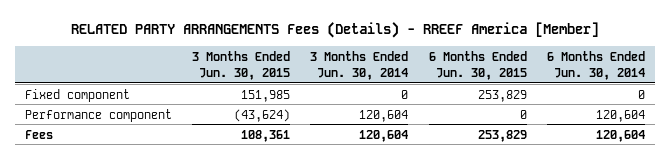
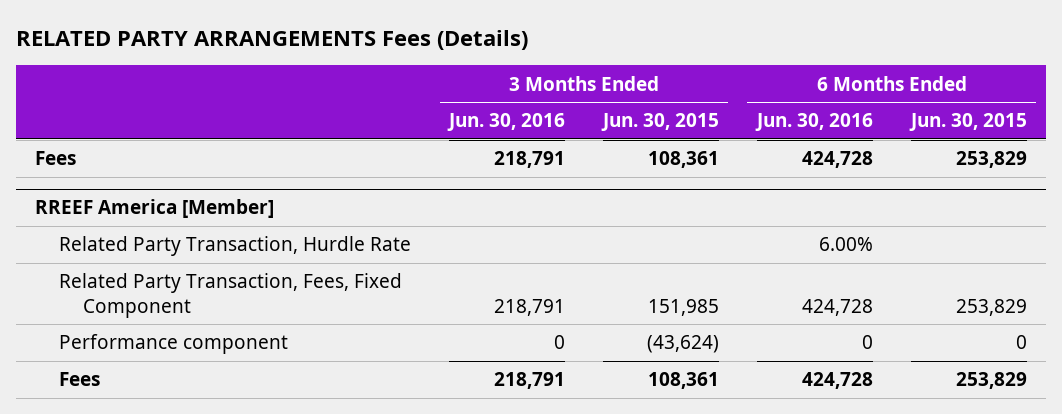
[70,22,599,39] RELATED PARTY ARRANGEMENTS Fees (Details) - RREEF America [Member] -> [16,30,529,51] RELATED PARTY ARRANGEMENTS Fees (Details)
[310,50,409,80] 3 Months Ended Jun. 30, 2014 -> none
[546,50,645,80] 6 Months Ended Jun. 30, 2014 -> none
none -> [446,113,565,132] Jun. 30, 2016
none -> [754,113,873,132] Jun. 30, 2016
none -> [35,151,77,166] Fees
none -> [35,199,275,219] RREEF America [Member]
none -> [59,236,412,257] Related Party Transaction, Hurdle Rate
[25,88,131,102] Fixed component -> [59,273,403,318] Related Party Transaction, Fees, Fixed Component

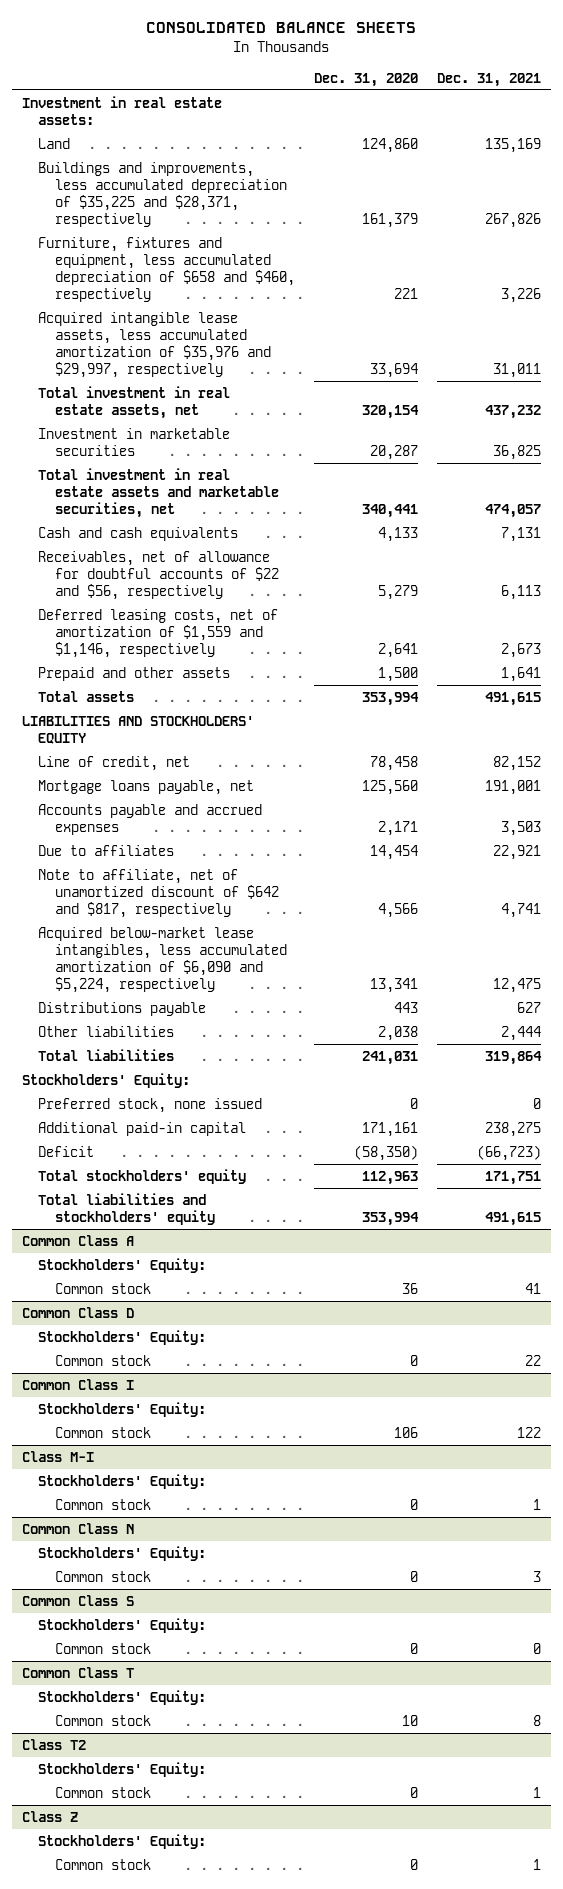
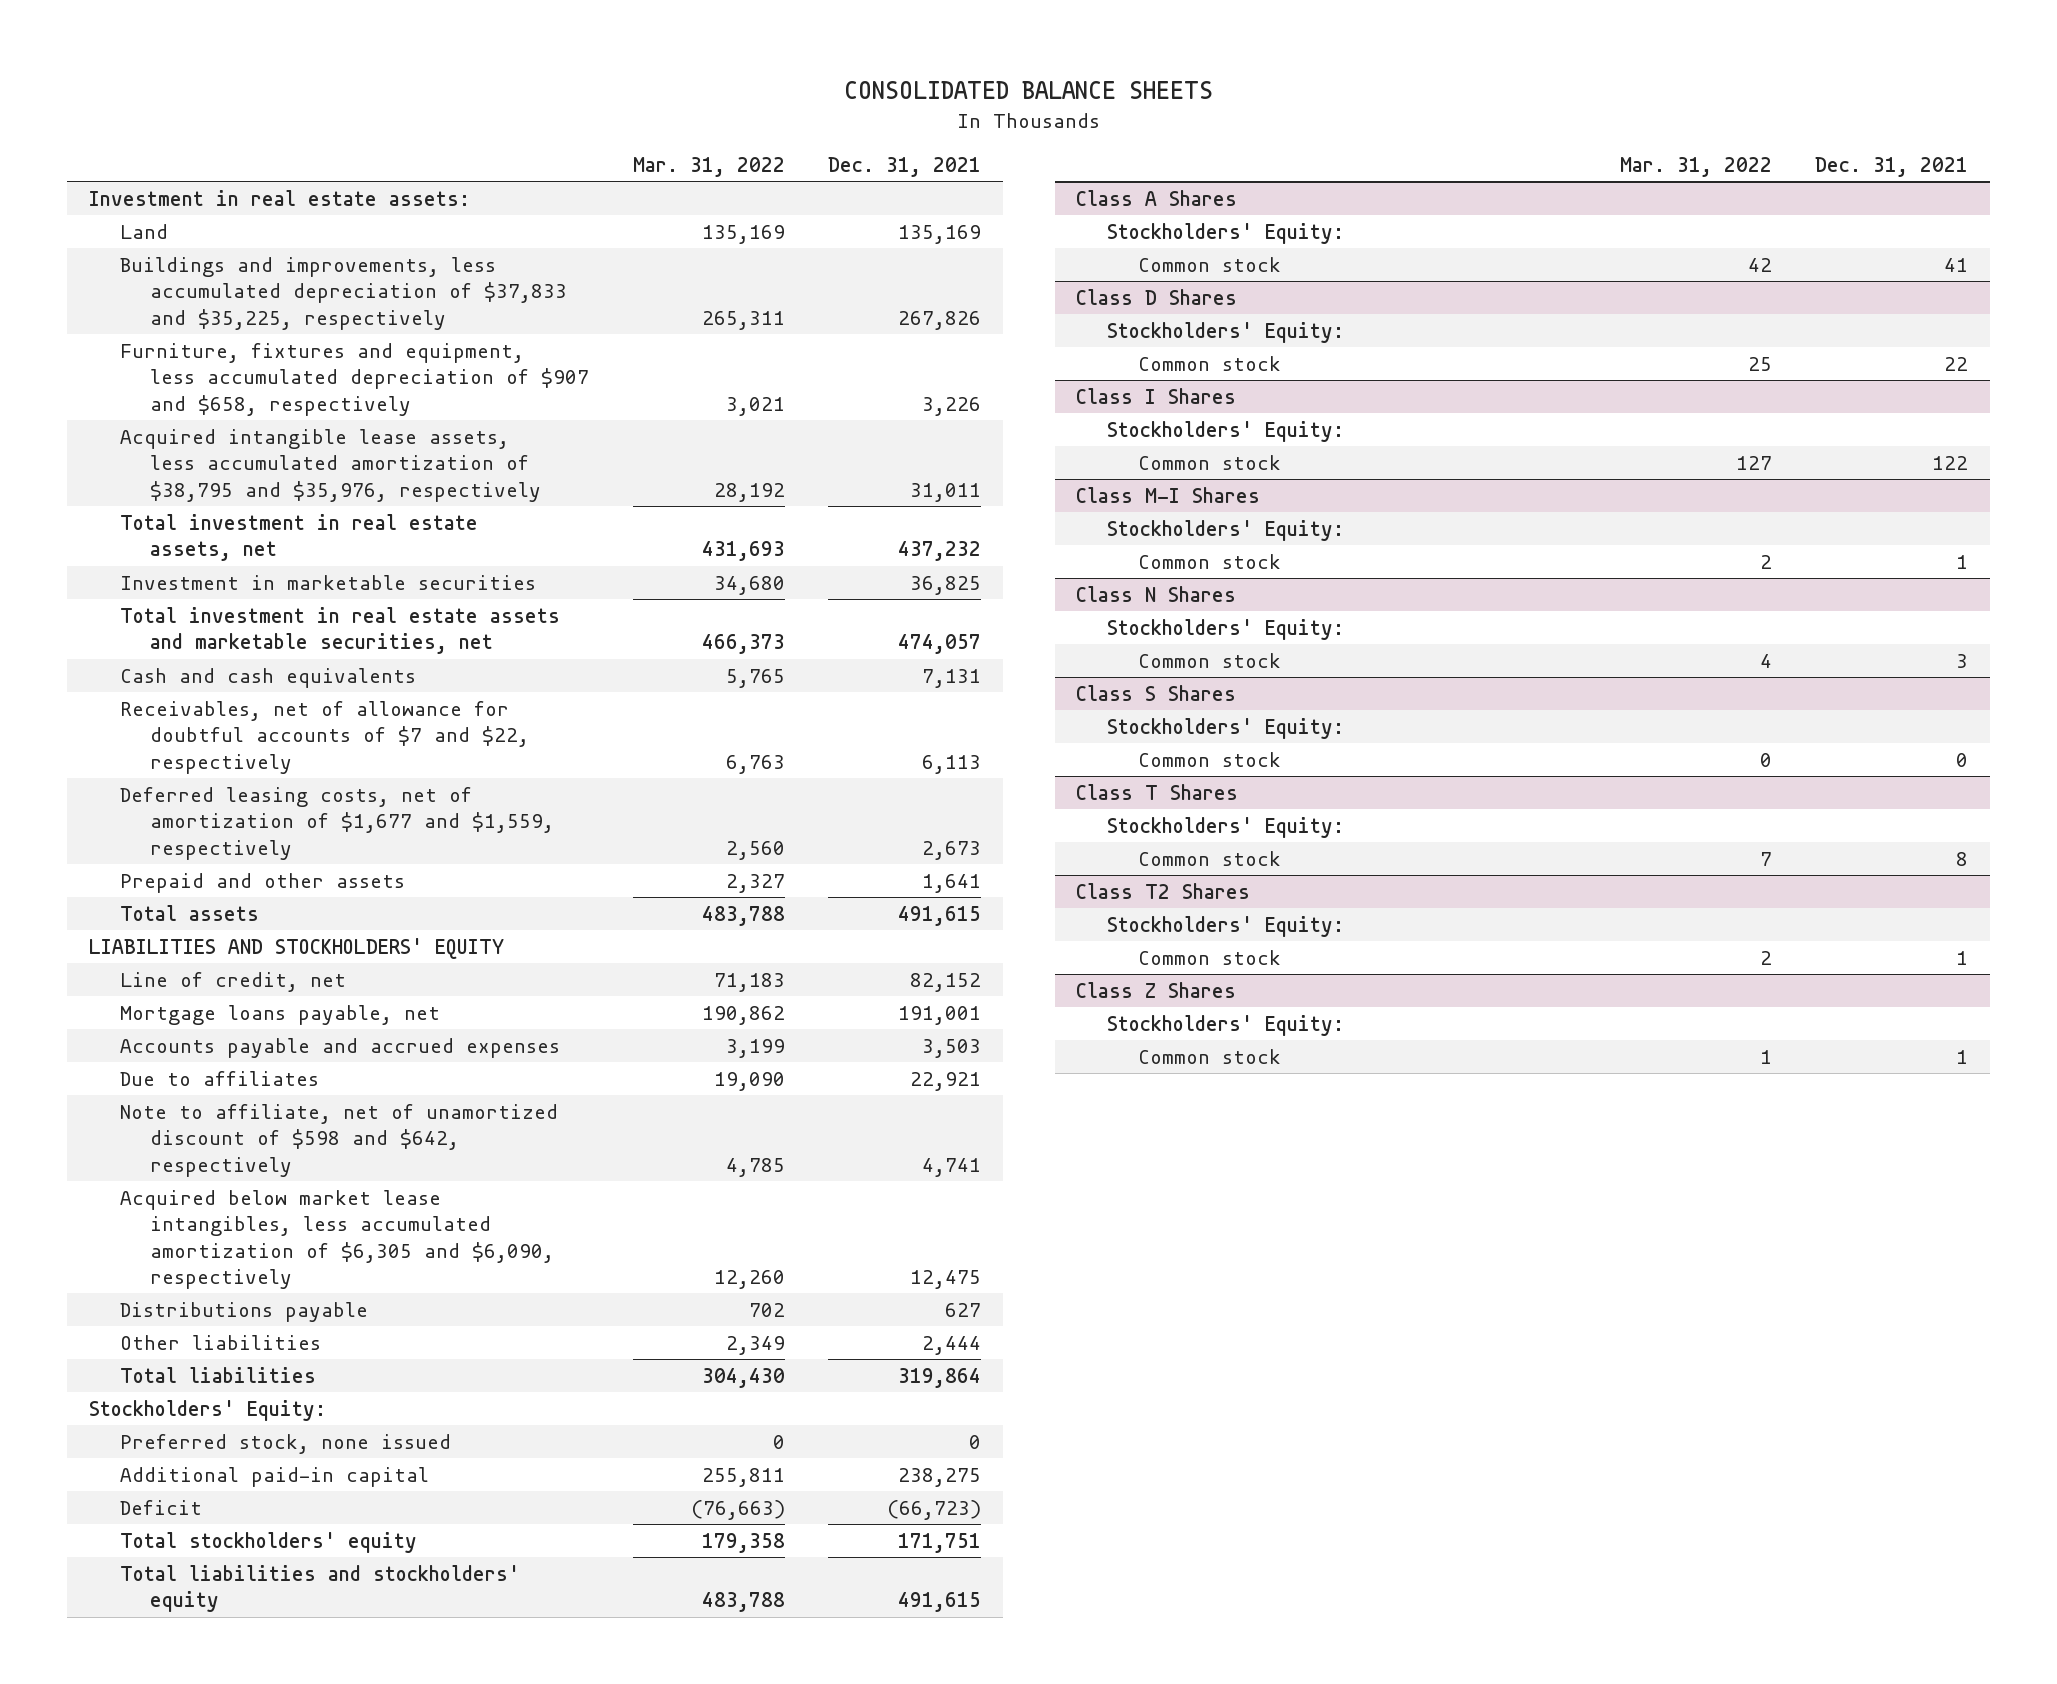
[313,72,418,87] Dec. 31, 2020 -> none
none -> [632,156,785,177] Mar. 31, 2022
[38,161,287,228] Buildings and improvements, less accumulated depreciation of $35,225 and $28,371, respectively -> [119,256,568,330] Buildings and improvements, less accumulated depreciation of $37,833 and $35,225, respectively
[38,236,295,303] Furniture, fixtures and equipment, less accumulated depreciation of $658 and $460, respectively -> [119,342,590,416] Furniture, fixtures and equipment, less accumulated depreciation of $907 and $658, respectively
[38,311,271,379] Acquired intangible lease assets, less accumulated amortization of $35,976 and $29,997, respectively -> [119,428,542,502] Acquired intangible lease assets, less accumulated amortization of $38,795 and $35,976, respectively
[38,550,279,601] Receivables, net of allowance for doubtful accounts of $22 and $56, respectively -> [119,700,530,774] Receivables, net of allowance for doubtful accounts of $7 and $22, respectively
[38,608,279,659] Deferred leasing costs, net of amortization of $1,559 and $1,146, respectively -> [119,786,555,860] Deferred leasing costs, net of amortization of $1,677 and $1,559, respectively
[38,868,279,919] Note to affiliate, net of unamortized discount of $642 and $817, respectively -> [119,1103,558,1177] Note to affiliate, net of unamortized discount of $598 and $642, respectively
[38,926,287,994] Acquired below-market lease intangibles, less accumulated amortization of $6,090 and $5,224, respectively -> [119,1189,555,1290] Acquired below market lease intangibles, less accumulated amortization of $6,305 and $6,090, respectively
[21,1234,134,1246] Common Class A -> [1076,189,1238,206] Class A Shares
[21,1306,134,1318] Common Class D -> [1076,288,1238,305] Class D Shares
[21,1378,134,1390] Common Class I -> [1076,387,1237,404] Class I Shares
[21,1450,94,1462] Class M-I -> [1076,486,1261,503] Class M-I Shares
[21,1522,134,1534] Common Class N -> [1076,585,1237,602] Class N Shares
[21,1594,134,1606] Common Class S -> [1076,684,1237,701] Class S Shares
[21,1666,134,1678] Common Class T -> [1076,783,1239,800] Class T Shares
[21,1738,86,1750] Class T2 -> [1076,882,1251,899] Class T2 Shares
[21,1810,78,1822] Class Z -> [1076,981,1237,998] Class Z Shares

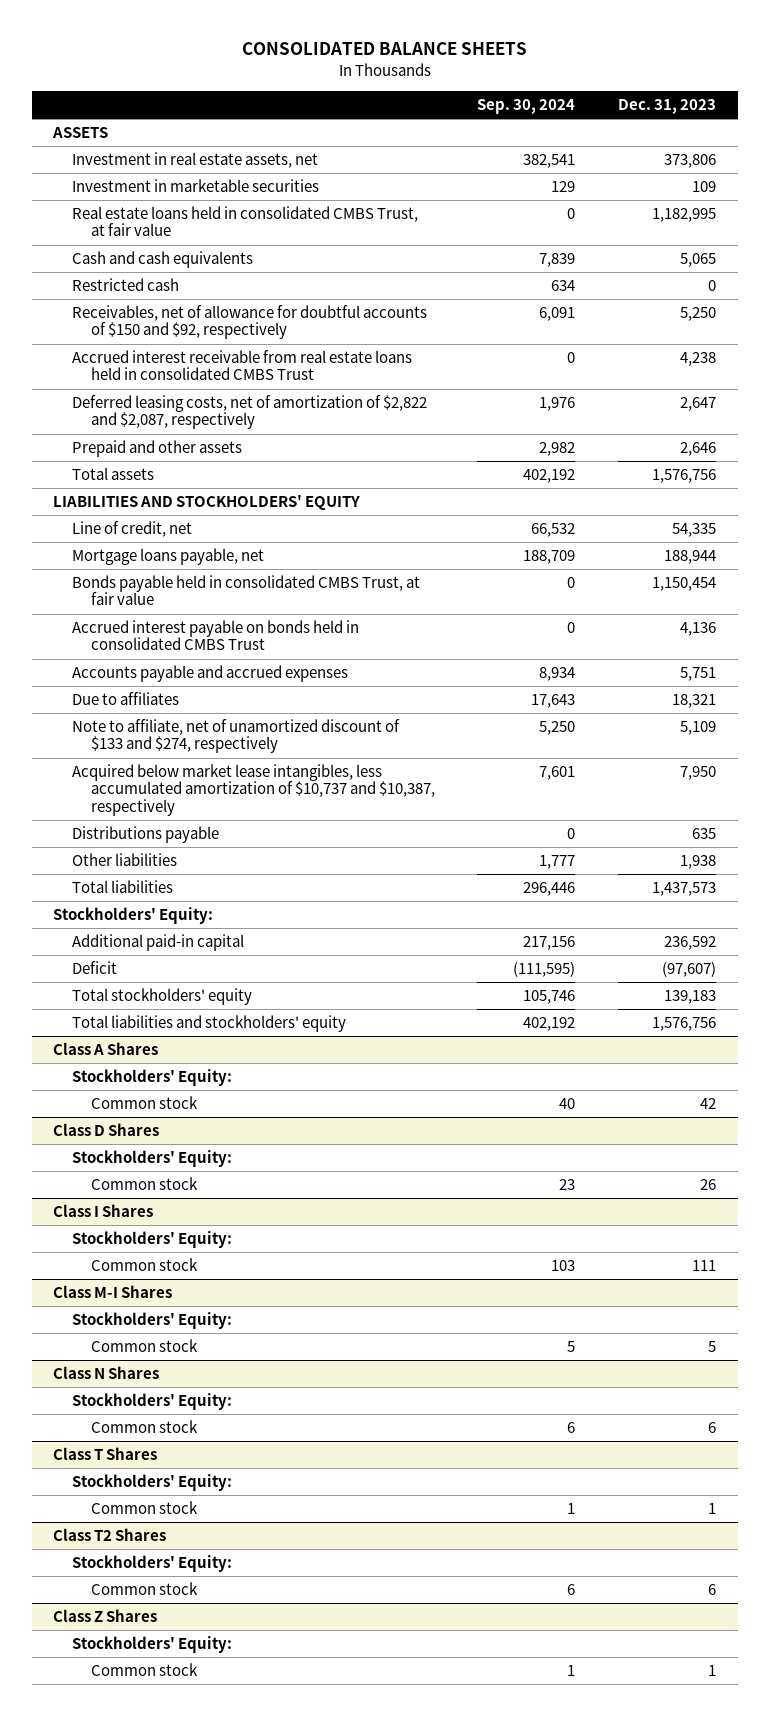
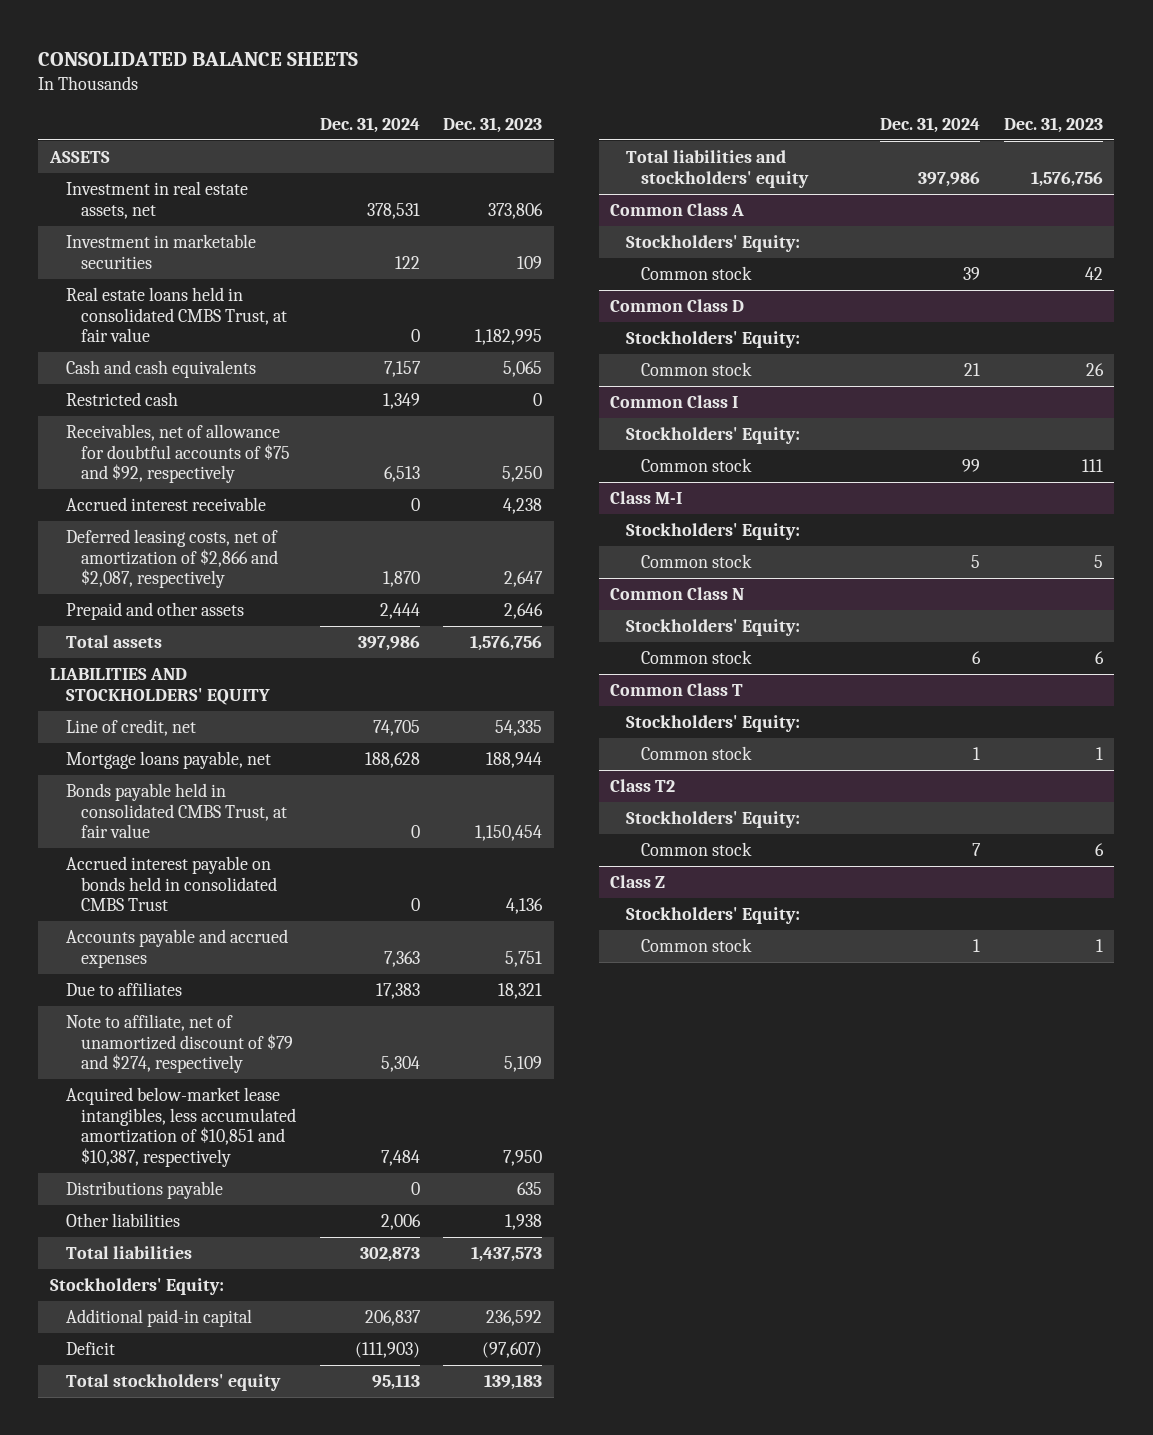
[477,98,576,114] Sep. 30, 2024 -> none
none -> [319,116,420,133] Dec. 31, 2024
[72,305,428,340] Receivables, net of allowance for doubtful accounts of $150 and $92, respectively -> [65,424,291,484] Receivables, net of allowance for doubtful accounts of $75 and $92, respectively
[72,350,413,381] Accrued interest receivable from real estate loans held in consolidated CMBS Trust -> [65,497,266,512] Accrued interest receivable
[72,395,428,430] Deferred leasing costs, net of amortization of $2,822 and $2,087, respectively -> [65,529,279,589] Deferred leasing costs, net of amortization of $2,866 and $2,087, respectively
[72,719,401,754] Note to affiliate, net of unamortized discount of $133 and $274, respectively -> [65,1014,294,1074] Note to affiliate, net of unamortized discount of $79 and $274, respectively
[72,764,435,816] Acquired below market lease intangibles, less accumulated amortization of $10,737 and $10,387, respectively -> [65,1087,297,1167] Acquired below-market lease intangibles, less accumulated amortization of $10,851 and $10,387, respectively
[53,1042,159,1056] Class A Shares -> [610,203,745,217] Common Class A
[53,1123,160,1137] Class D Shares -> [610,299,745,313] Common Class D
[53,1204,154,1218] Class I Shares -> [610,395,739,409] Common Class I
[53,1285,173,1299] Class M-I Shares -> [610,491,683,505] Class M-I
[53,1366,160,1380] Class N Shares -> [610,587,745,601] Common Class N
[53,1447,158,1461] Class T Shares -> [610,683,744,697] Common Class T
[53,1528,167,1542] Class T2 Shares -> [610,779,676,793] Class T2
[53,1609,158,1623] Class Z Shares -> [610,875,666,889] Class Z

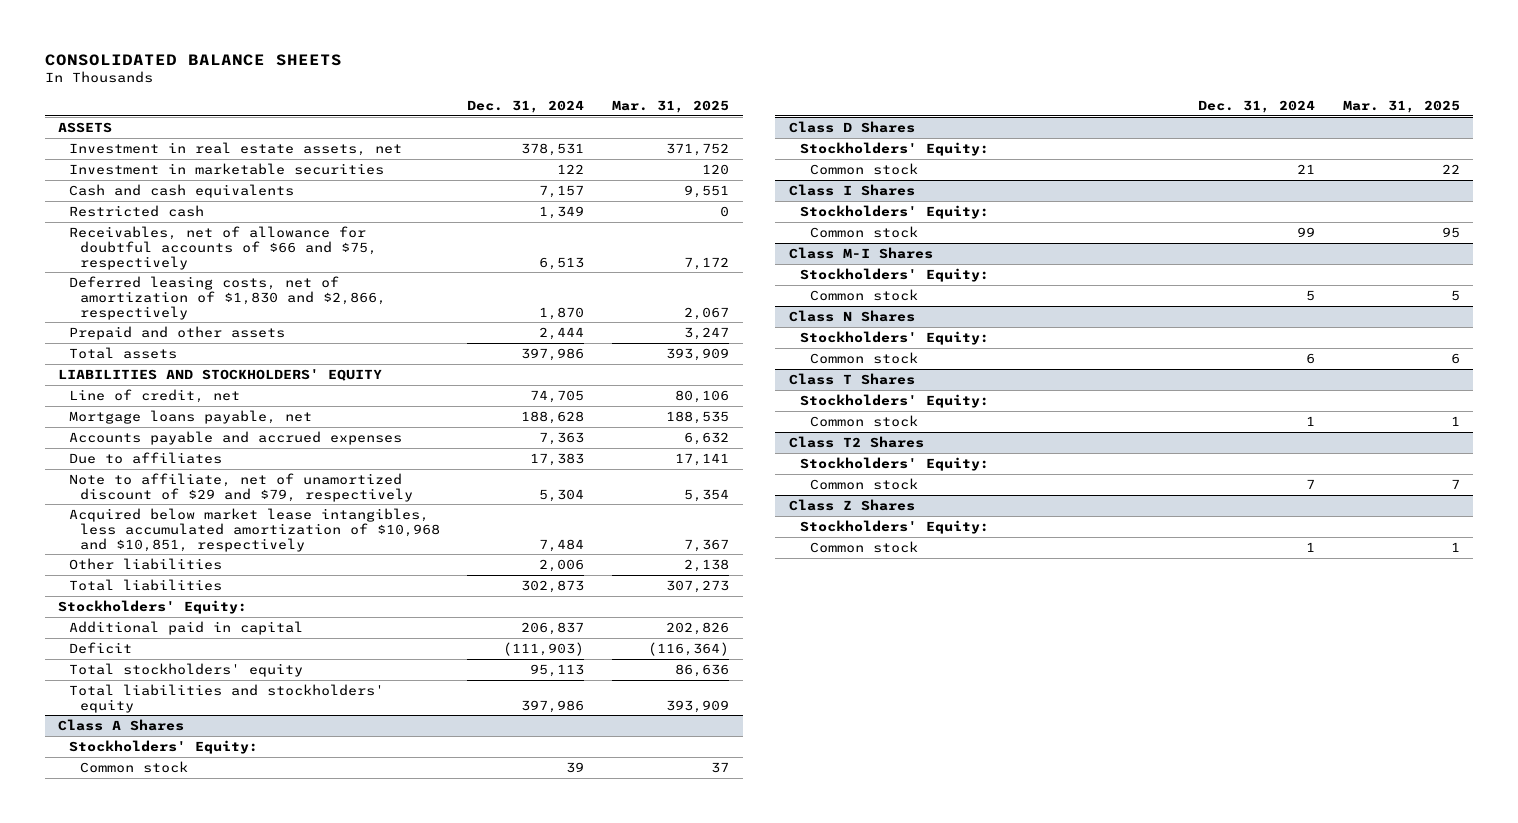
[443,116,543,133] Dec. 31, 2023 -> none
none -> [612,99,730,113] Mar. 31, 2025
[65,287,288,343] Real estate loans held in consolidated CMBS Trust, at fair value -> none
[65,497,266,512] Accrued interest receivable -> none
[65,424,291,484] Receivables, net of allowance for doubtful accounts of $75 and $92, respectively -> [69,225,377,270] Receivables, net of allowance for doubtful accounts of $66 and $75, respectively
[65,529,279,589] Deferred leasing costs, net of amortization of $2,866 and $2,087, respectively -> [69,275,386,320] Deferred leasing costs, net of amortization of $1,830 and $2,866, respectively
[65,783,288,839] Bonds payable held in consolidated CMBS Trust, at fair value -> none
[65,856,278,912] Accrued interest payable on bonds held in consolidated CMBS Trust -> none
[65,1181,223,1200] Distributions payable -> none
[65,1014,294,1074] Note to affiliate, net of unamortized discount of $79 and $274, respectively -> [69,472,413,502] Note to affiliate, net of unamortized discount of $29 and $79, respectively
[65,1087,297,1167] Acquired below-market lease intangibles, less accumulated amortization of $10,851 and $10,387, respectively -> [69,507,440,552] Acquired below market lease intangibles, less accumulated amortization of $10,968 and $10,851, respectively
[65,1309,252,1328] Additional paid-in capital -> [69,620,304,635] Additional paid in capital
[610,203,745,217] Common Class A -> [58,718,185,731] Class A Shares
[610,299,745,313] Common Class D -> [788,120,915,133] Class D Shares
[610,395,739,409] Common Class I -> [788,183,915,196] Class I Shares
[610,491,683,505] Class M-I -> [788,246,933,259] Class M-I Shares
[610,587,745,601] Common Class N -> [788,309,915,322] Class N Shares
[610,683,744,697] Common Class T -> [788,372,915,385] Class T Shares
[610,779,676,793] Class T2 -> [788,435,924,448] Class T2 Shares
[610,875,666,889] Class Z -> [788,498,915,511] Class Z Shares

